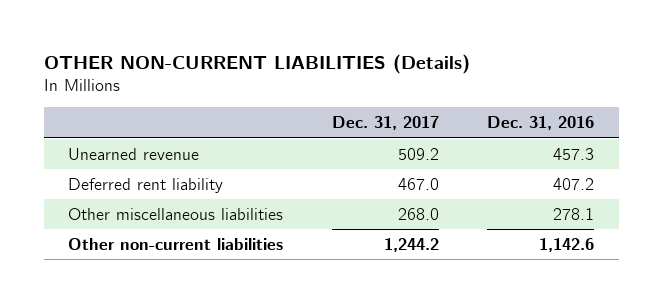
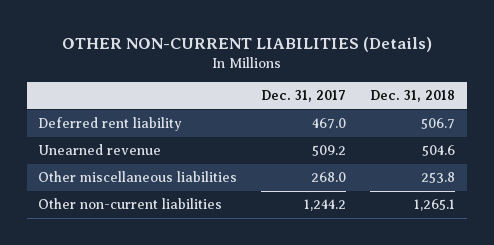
[487,116,595,131] Dec. 31, 2016 -> none
none -> [370,90,456,103] Dec. 31, 2018
[67,147,199,160] Unearned revenue -> [38,144,162,156] Unearned revenue

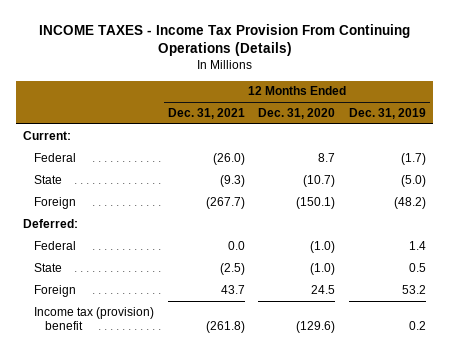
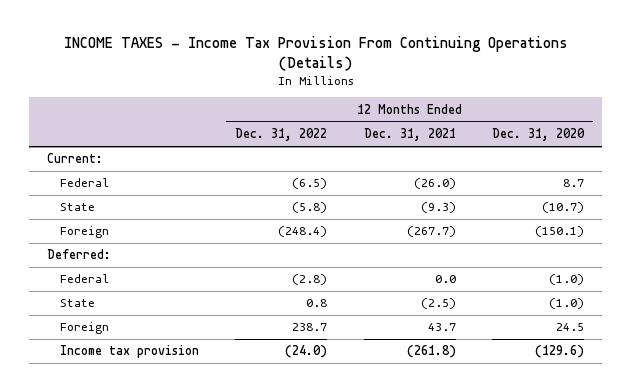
[349,108,427,120] Dec. 31, 2019 -> none
none -> [235,128,328,142] Dec. 31, 2022
[33,306,154,331] Income tax (provision) benefit -> [59,345,199,359] Income tax provision

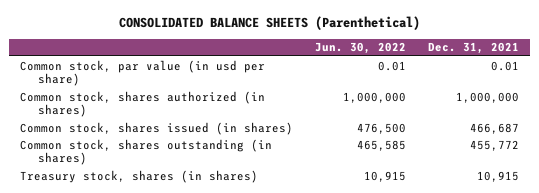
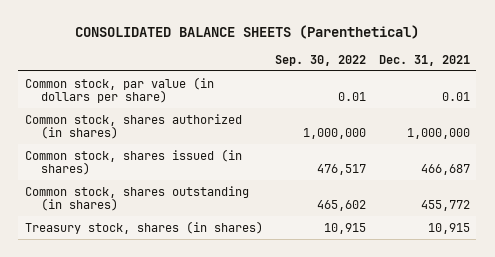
[315,42,407,55] Jun. 30, 2022 -> none
none -> [275,54,367,66] Sep. 30, 2022
[20,59,266,87] Common stock, par value (in usd per share) -> [24,76,214,104] Common stock, par value (in dollars per share)

